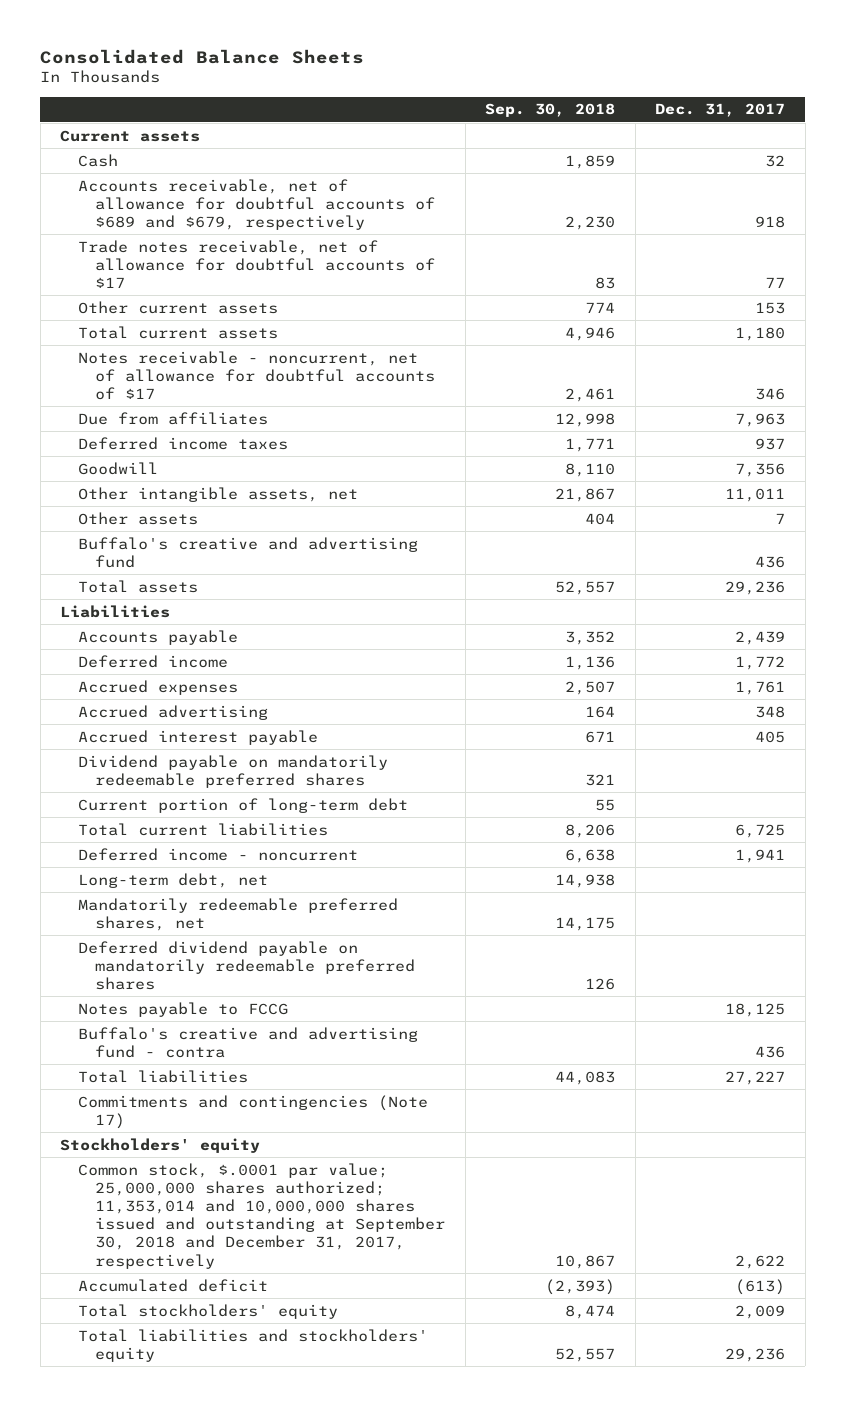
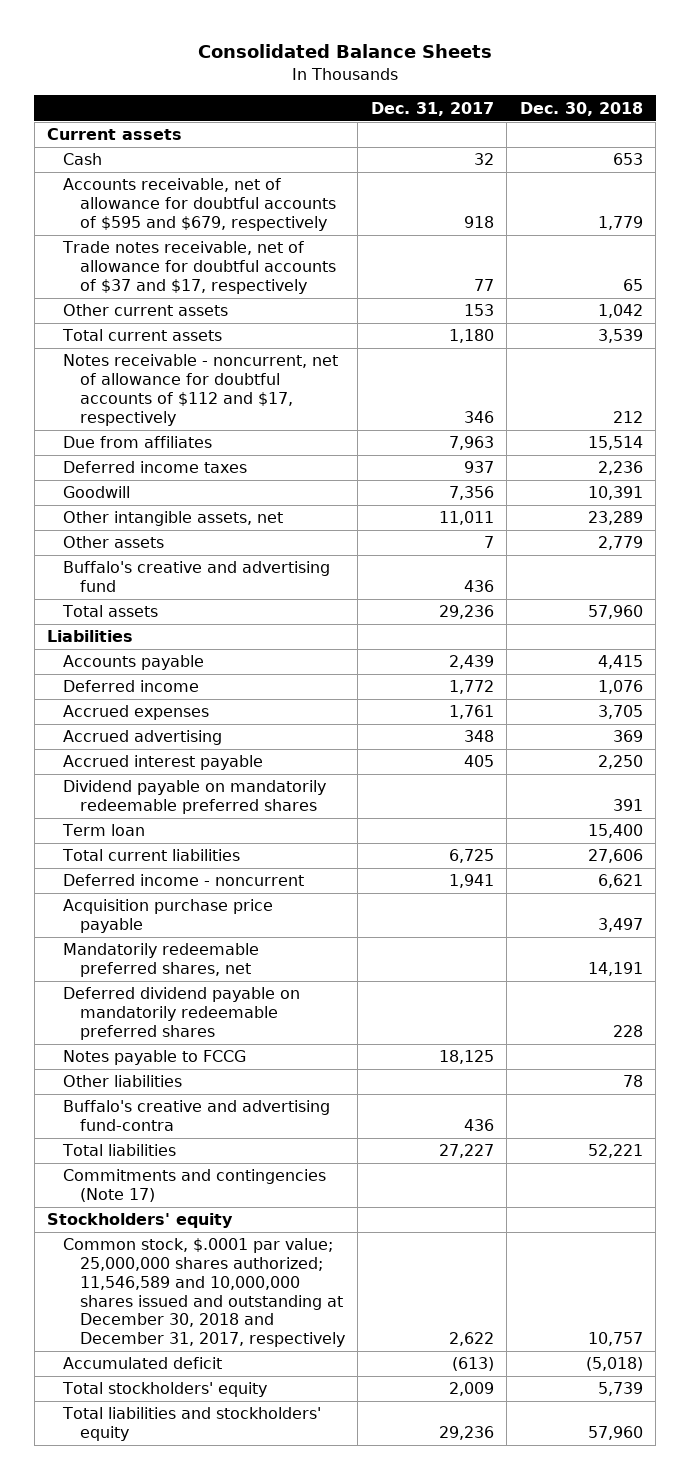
[485,103,616,118] Sep. 30, 2018 -> none
none -> [519,101,643,116] Dec. 30, 2018
[77,178,435,230] Accounts receivable, net of allowance for doubtful accounts of $689 and $679, respectively -> [63,178,336,231] Accounts receivable, net of allowance for doubtful accounts of $595 and $679, respectively
[77,239,435,288] Trade notes receivable, net of allowance for doubtful accounts of $17 -> [62,241,336,294] Trade notes receivable, net of allowance for doubtful accounts of $37 and $17, respectively
[77,350,435,400] Notes receivable - noncurrent, net of allowance for doubtful accounts of $17 -> [63,354,339,426] Notes receivable - noncurrent, net of allowance for doubtful accounts of $112 and $17, respectively
[77,797,408,813] Current portion of long-term debt -> none
none -> [62,824,146,837] Term loan
[77,872,268,888] Long-term debt, net -> none
none -> [63,899,274,934] Acquisition purchase price payable
none -> [63,1075,183,1088] Other liabilities
[77,1026,418,1058] Buffalo's creative and advertising fund - contra -> [63,1100,331,1132] Buffalo's creative and advertising fund-contra
[77,1162,445,1269] Common stock, $.0001 par value; 25,000,000 shares authorized; 11,353,014 and 10,000,000 shares issued and outstanding at September 30, 2018 and December 31, 2017, respectively -> [63,1238,345,1348] Common stock, $.0001 par value; 25,000,000 shares authorized; 11,546,589 and 10,000,000 shares issued and outstanding at December 30, 2018 and December 31, 2017, respectively

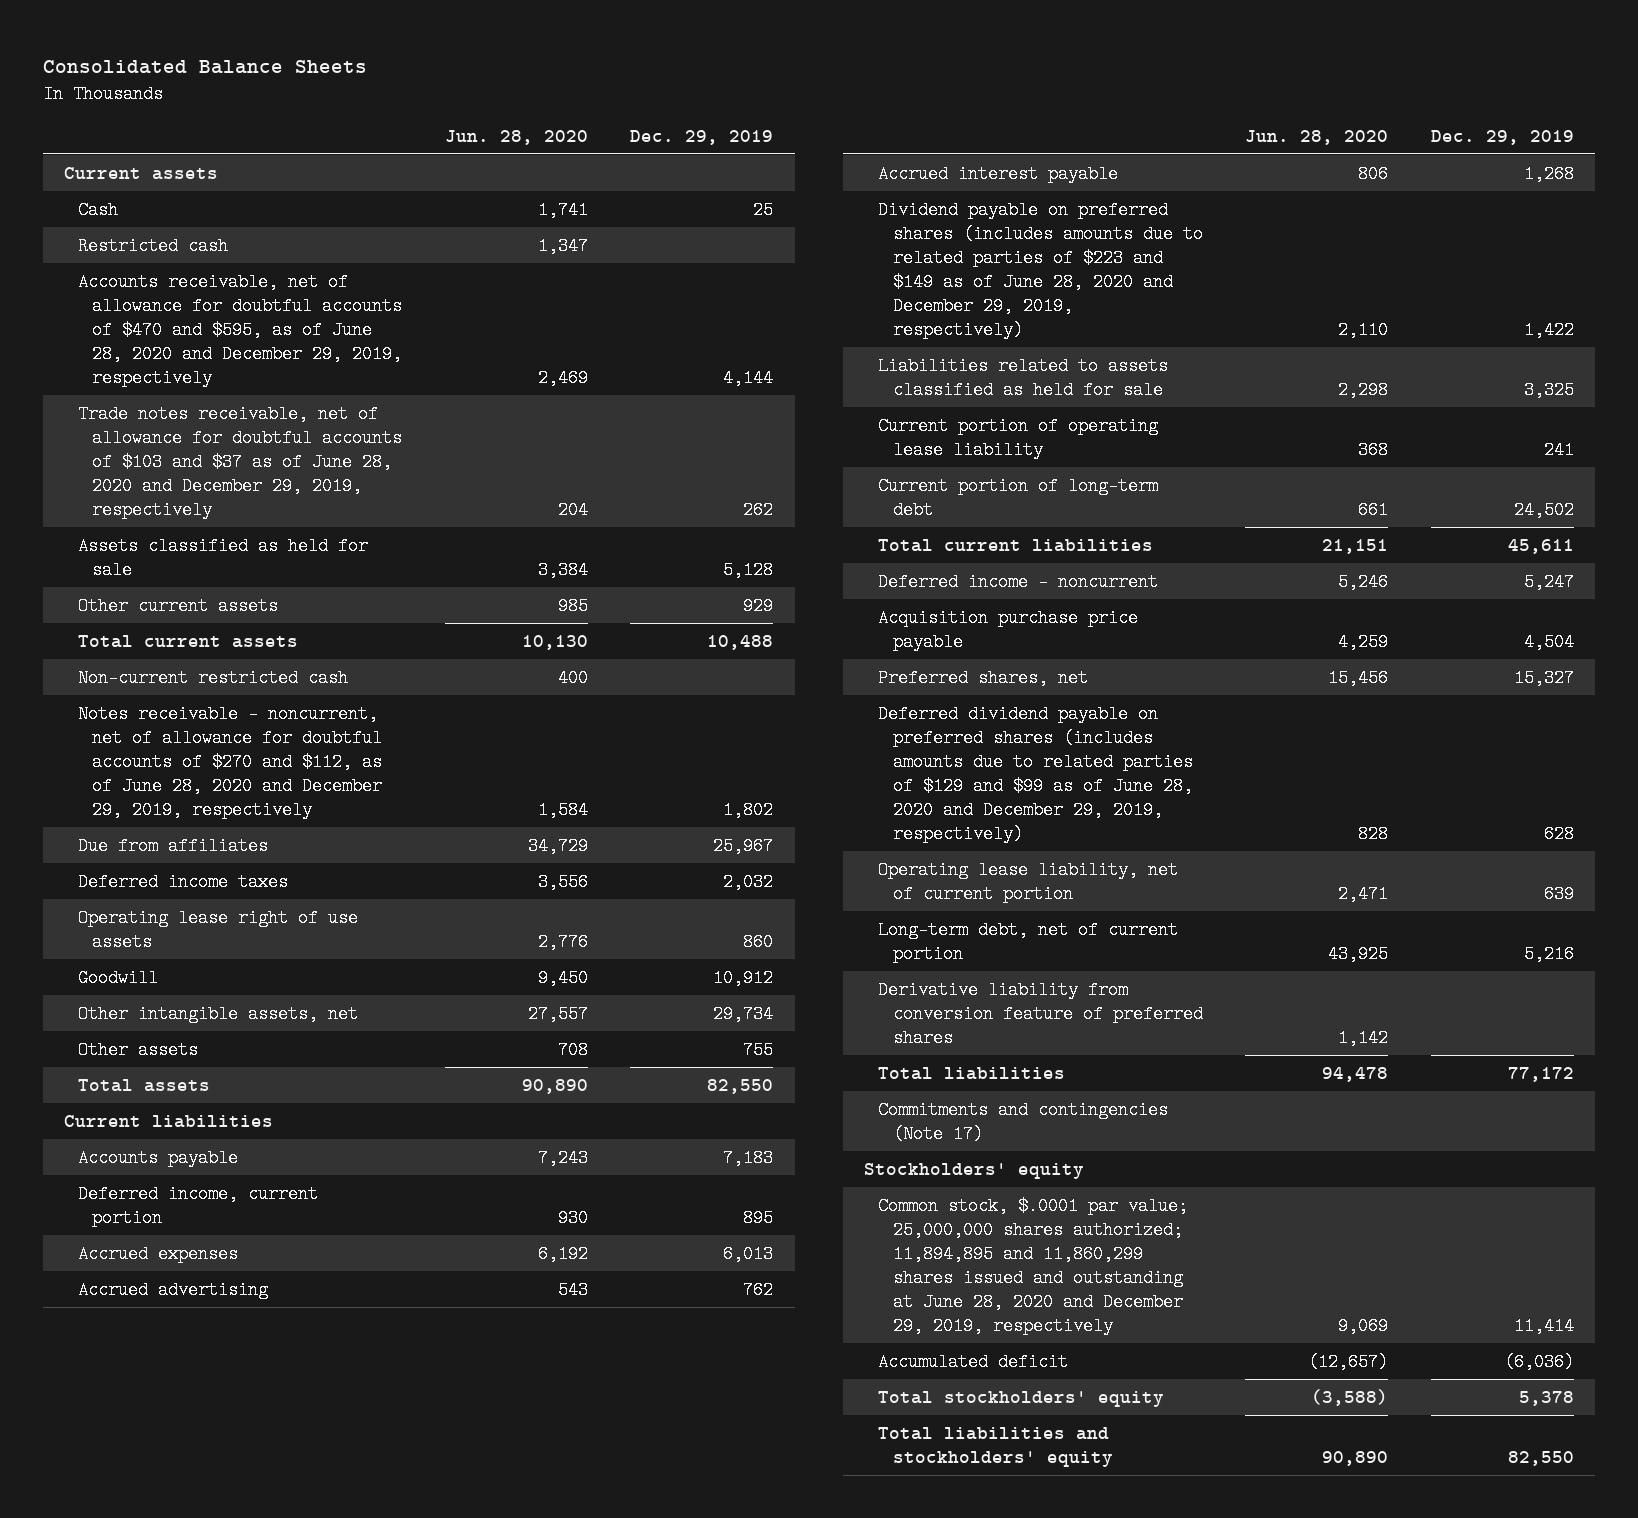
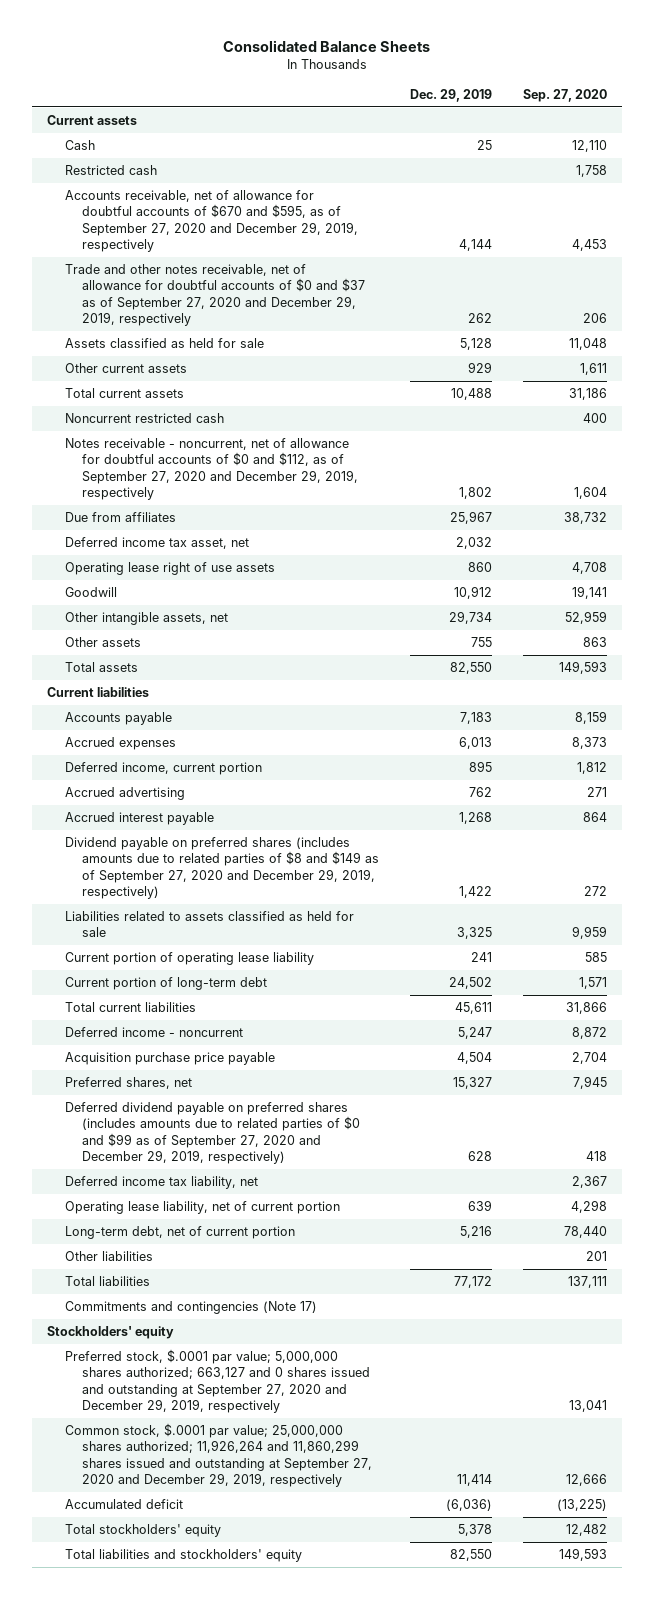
[444,129,588,145] Jun. 28, 2020 -> none
none -> [522,88,607,102] Sep. 27, 2020
[78,272,403,387] Accounts receivable, net of allowance for doubtful accounts of $470 and $595, as of June 28, 2020 and December 29, 2019, respectively -> [64,190,358,252] Accounts receivable, net of allowance for doubtful accounts of $670 and $595, as of September 27, 2020 and December 29, 2019, respectively
[78,404,403,519] Trade notes receivable, net of allowance for doubtful accounts of $103 and $37 as of June 28, 2020 and December 29, 2019, respectively -> [64,264,365,326] Trade and other notes receivable, net of allowance for doubtful accounts of $0 and $37 as of September 27, 2020 and December 29, 2019, respectively
[78,668,349,687] Non-current restricted cash -> [64,413,224,424] Noncurrent restricted cash
[78,704,383,819] Notes receivable - noncurrent, net of allowance for doubtful accounts of $270 and $112, as of June 28, 2020 and December 29, 2019, respectively -> [64,438,358,500] Notes receivable - noncurrent, net of allowance for doubtful accounts of $0 and $112, as of September 27, 2020 and December 29, 2019, respectively
[78,872,289,891] Deferred income taxes -> [64,537,249,550] Deferred income tax asset, net
[78,1184,319,1227] Deferred income, current portion -> [64,762,262,776] Deferred income, current portion
[878,200,1203,339] Dividend payable on preferred shares (includes amounts due to related parties of $223 and $149 as of June 28, 2020 and December 29, 2019, respectively) -> [64,837,379,899] Dividend payable on preferred shares (includes amounts due to related parties of $8 and $149 as of September 27, 2020 and December 29, 2019, respectively)
[878,704,1193,843] Deferred dividend payable on preferred shares (includes amounts due to related parties of $129 and $99 as of June 28, 2020 and December 29, 2019, respectively) -> [64,1102,360,1164] Deferred dividend payable on preferred shares (includes amounts due to related parties of $0 and $99 as of September 27, 2020 and December 29, 2019, respectively)
none -> [64,1176,258,1190] Deferred income tax liability, net
[878,980,1203,1047] Derivative liability from conversion feature of preferred shares -> none
none -> [64,1251,153,1262] Other liabilities
none -> [64,1349,370,1413] Preferred stock, $.0001 par value; 5,000,000 shares authorized; 663,127 and 0 shares issued and outstanding at September 27, 2020 and December 29, 2019, respectively
[878,1196,1189,1335] Common stock, $.0001 par value; 25,000,000 shares authorized; 11,894,895 and 11,860,299 shares issued and outstanding at June 28, 2020 and December 29, 2019, respectively -> [64,1423,372,1487] Common stock, $.0001 par value; 25,000,000 shares authorized; 11,926,264 and 11,860,299 shares issued and outstanding at September 27, 2020 and December 29, 2019, respectively

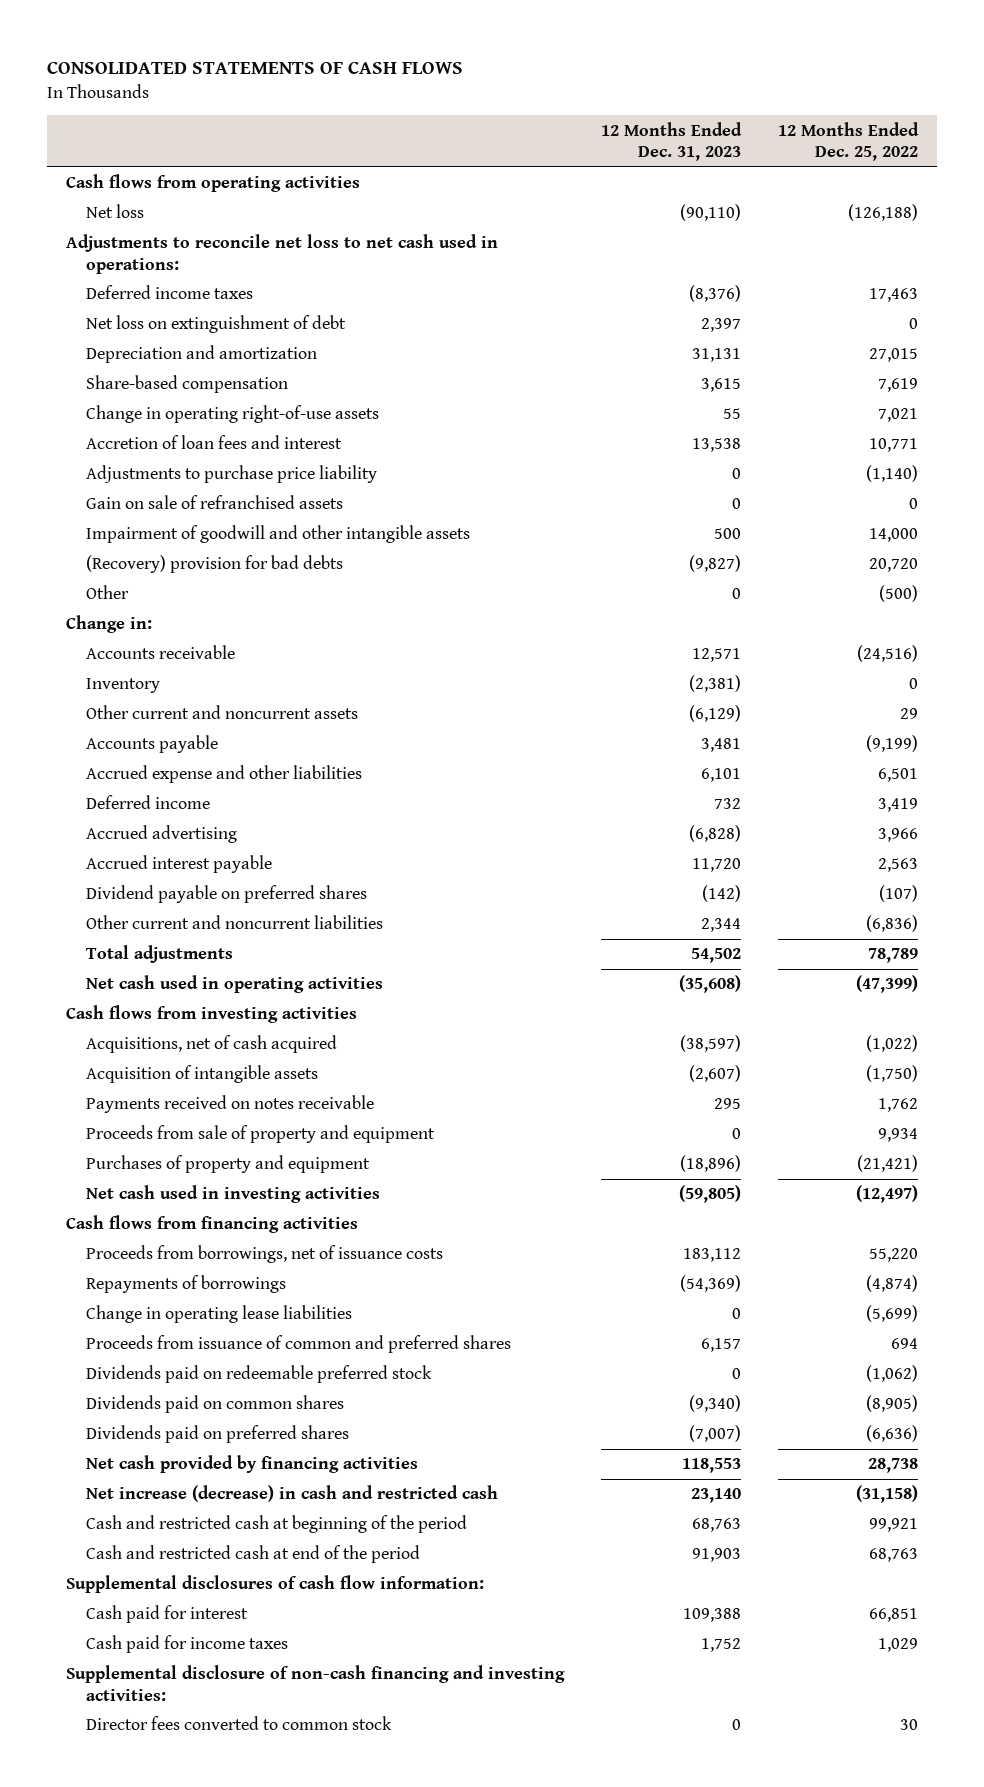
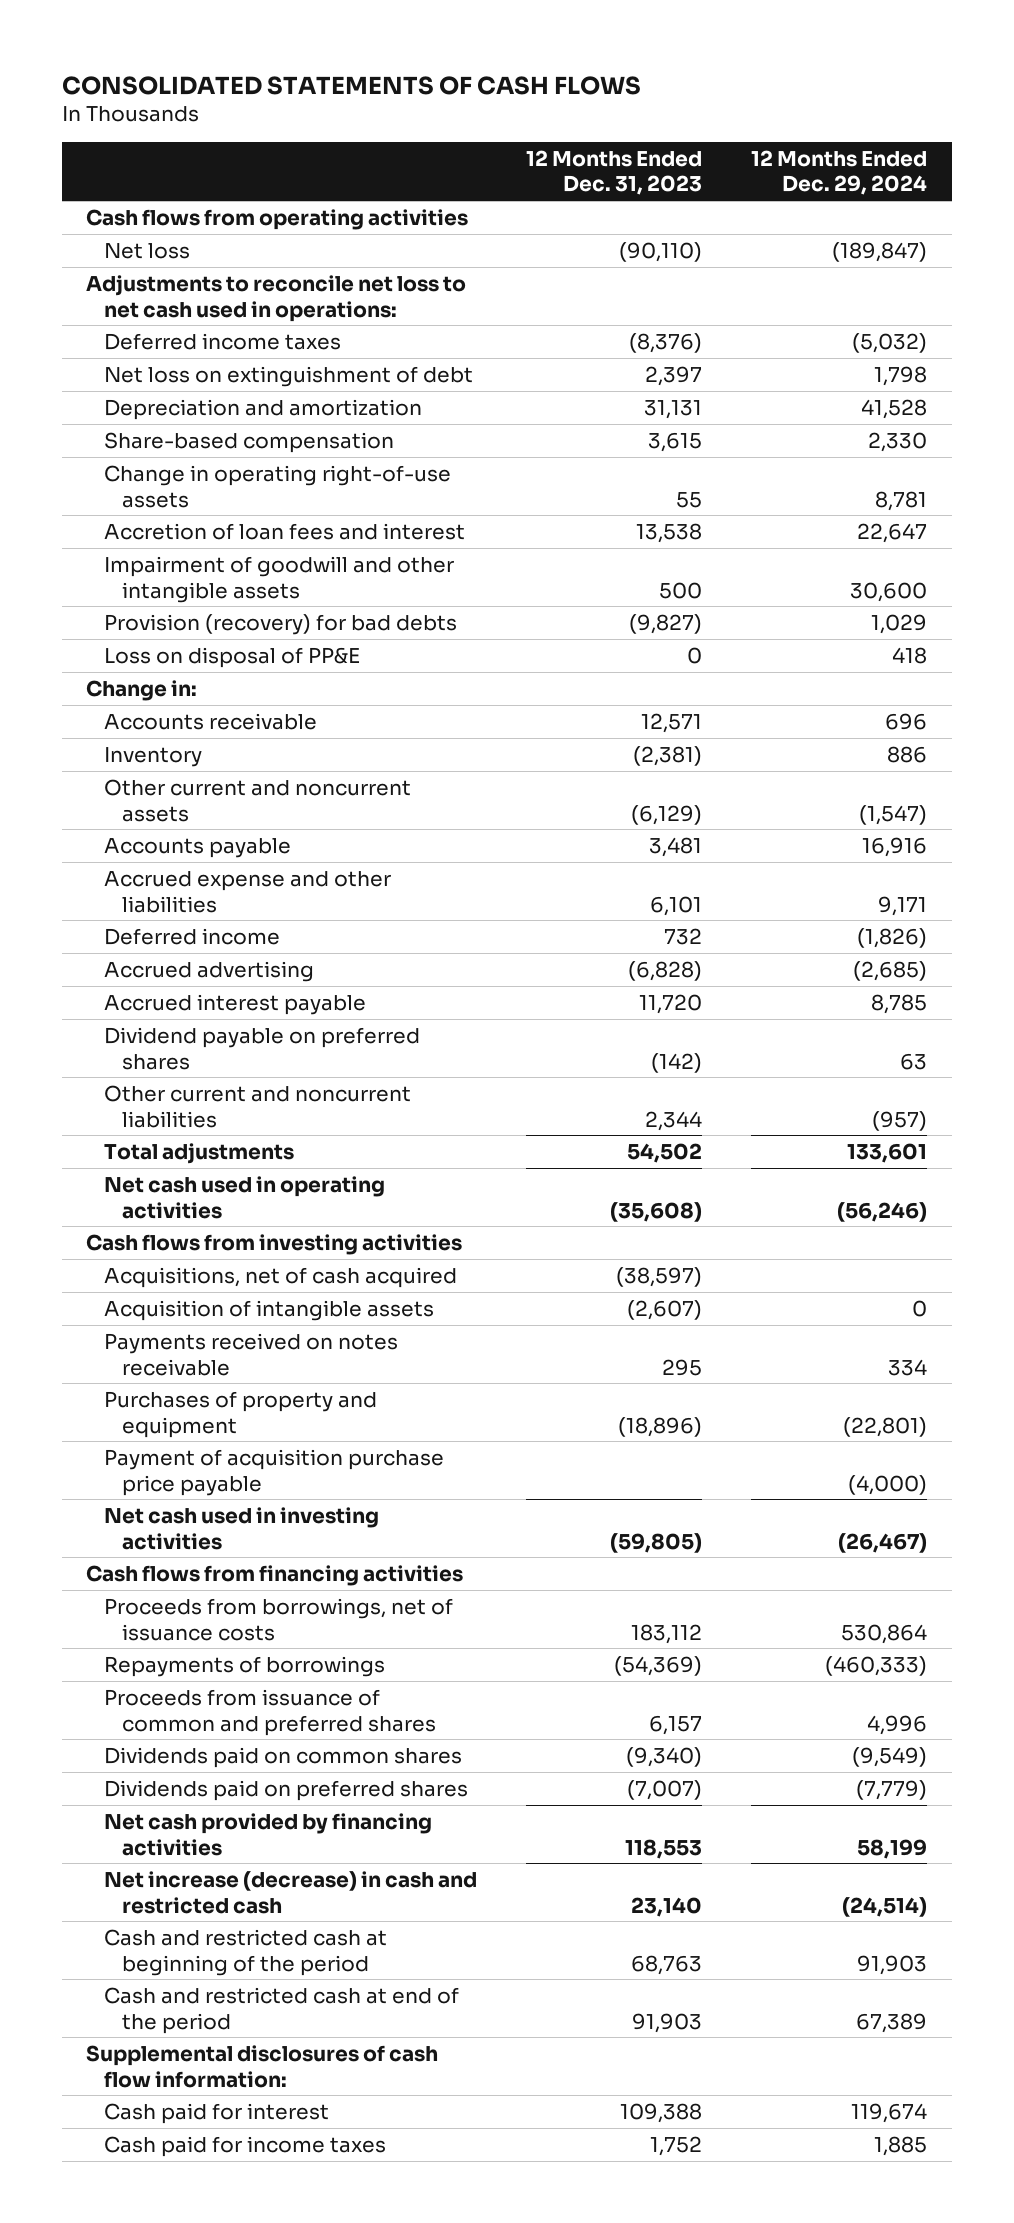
[778,121,920,161] 12 Months Ended Dec. 25, 2022 -> none
none -> [751,149,928,196] 12 Months Ended Dec. 29, 2024
[85,465,377,484] Adjustments to purchase price liability -> none
[85,495,343,510] Gain on sale of refranchised assets -> none
[85,585,129,600] Other -> none
[85,555,343,574] (Recovery) provision for bad debts -> [104,613,458,635] Provision (recovery) for bad debts
none -> [104,646,361,668] Loss on disposal of PP&E
[85,1125,435,1144] Proceeds from sale of property and equipment -> none
none -> [104,1448,445,1496] Payment of acquisition purchase price payable
[85,1305,352,1324] Change in operating lease liabilities -> none
[85,1365,432,1384] Dividends paid on redeemable preferred stock -> none
[65,1665,565,1701] Supplemental disclosure of non-cash financing and investing activities: -> none
[85,1716,392,1731] Director fees converted to common stock -> none

